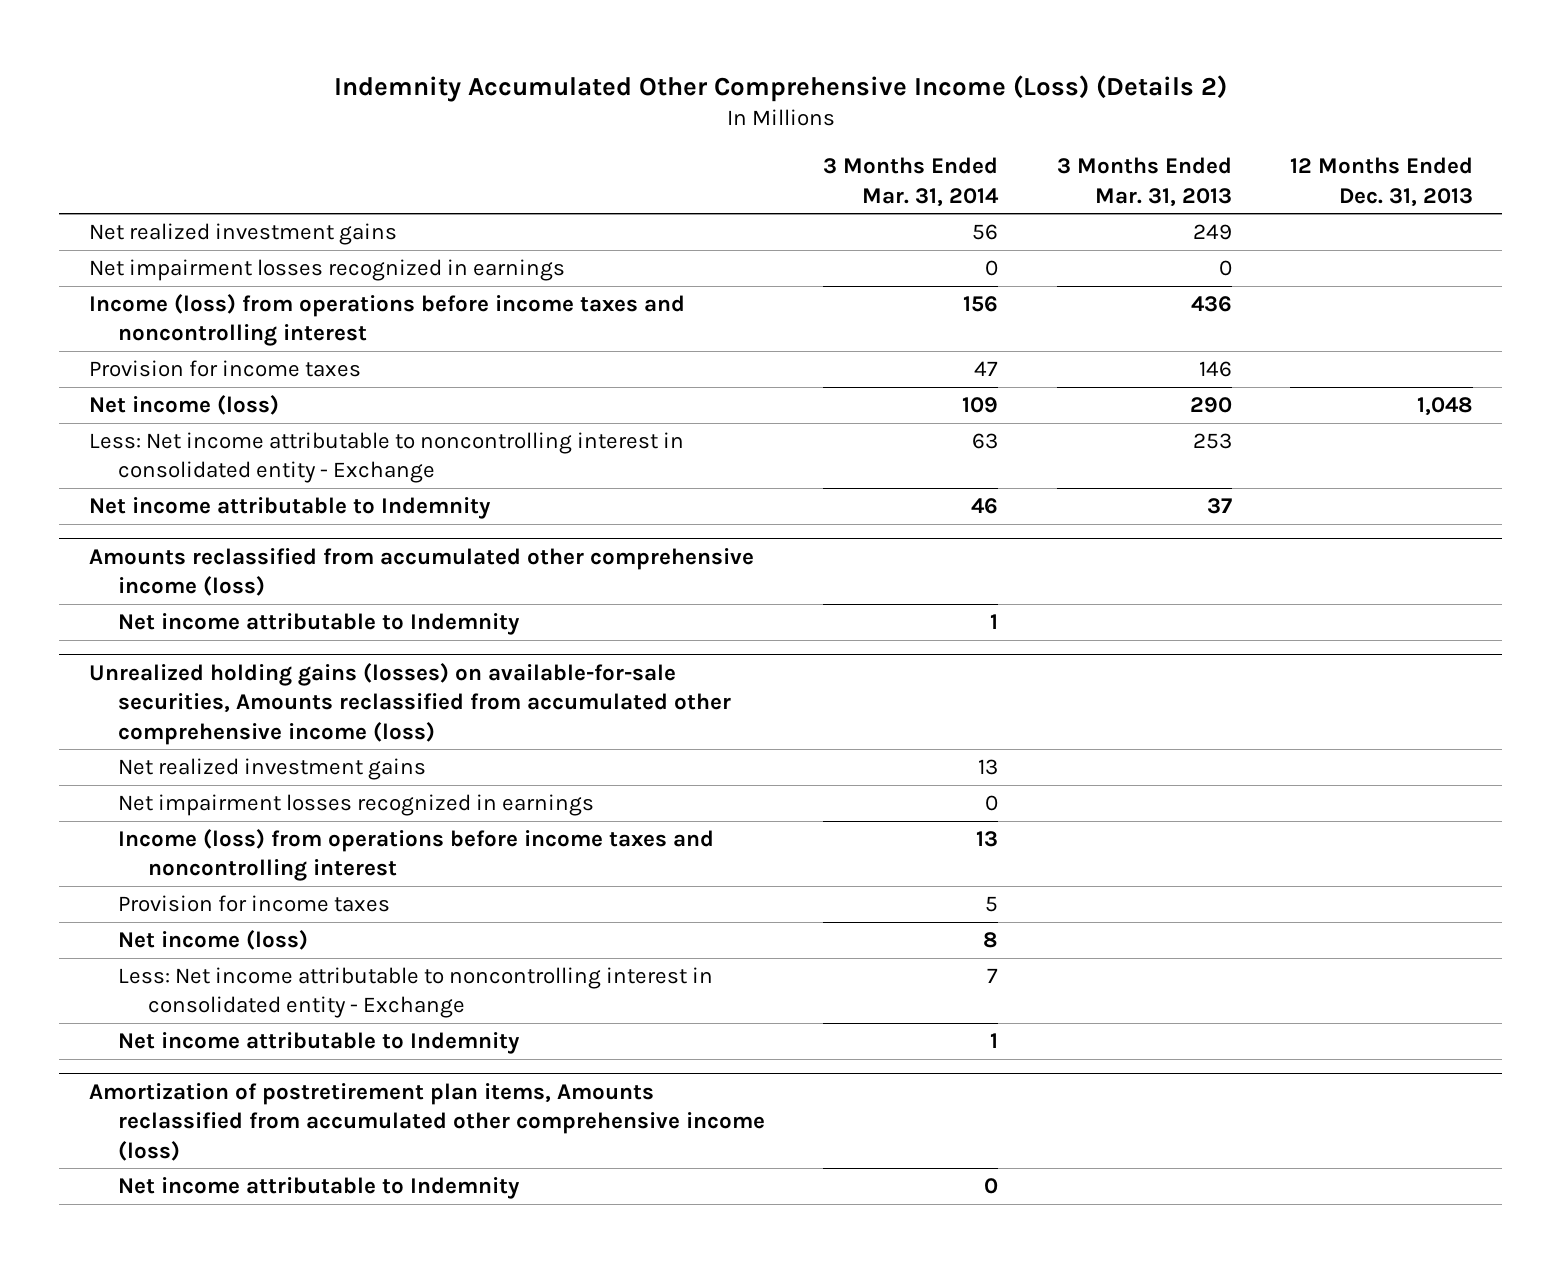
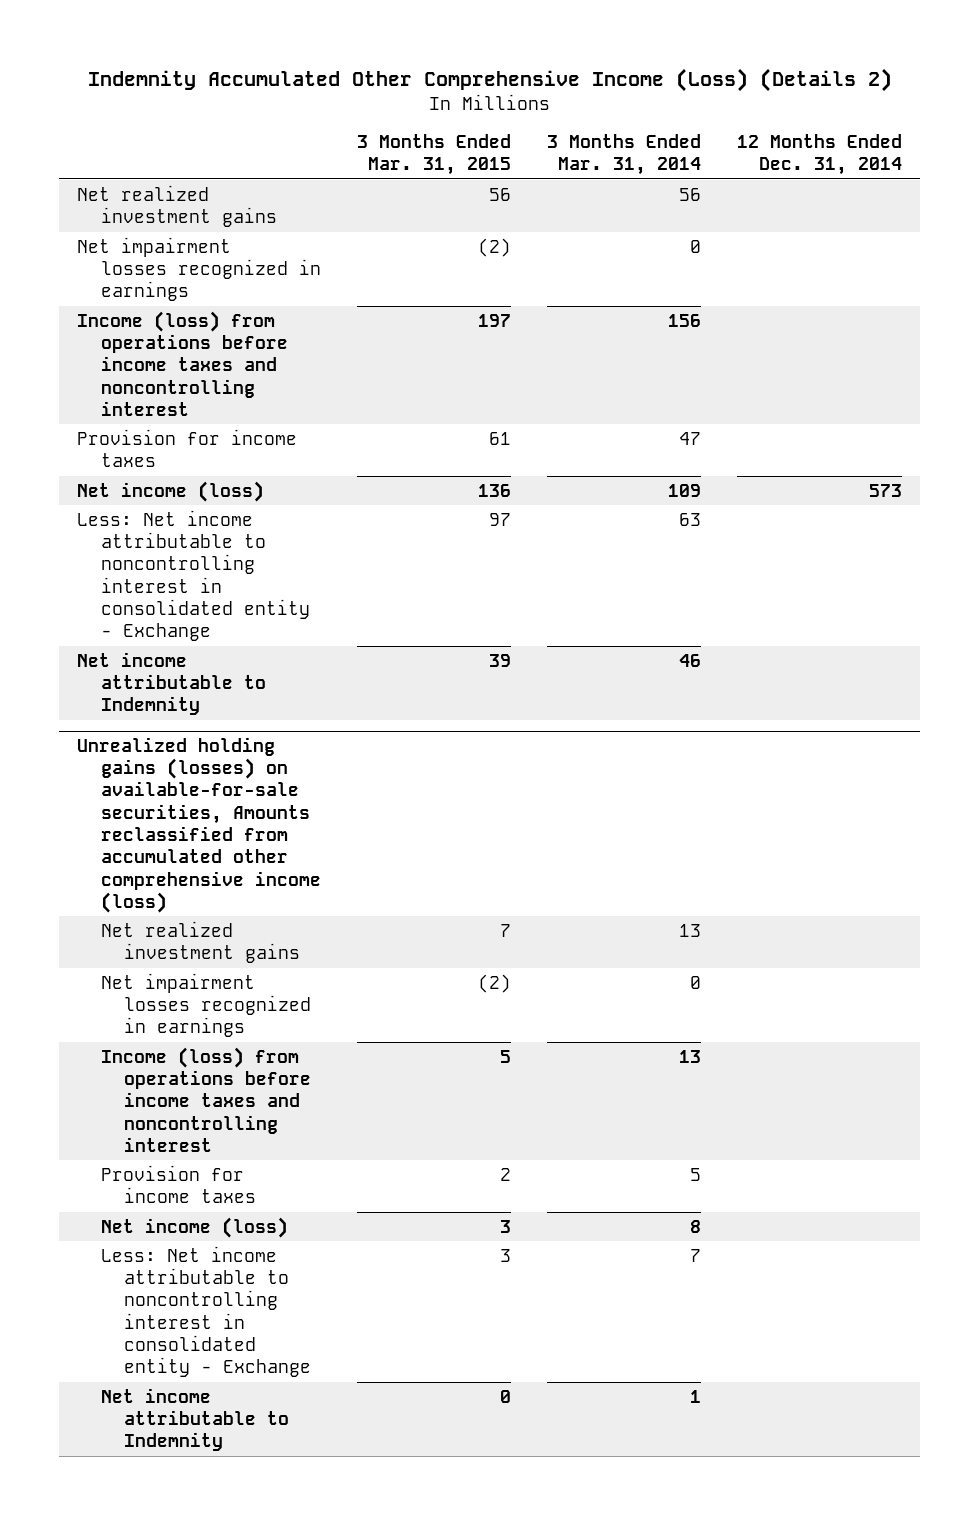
[1056,157,1232,207] 3 Months Ended Mar. 31, 2013 -> none
[1290,157,1474,207] 12 Months Ended Dec. 31, 2013 -> none
none -> [356,134,511,176] 3 Months Ended Mar. 31, 2015
none -> [737,134,903,176] 12 Months Ended Dec. 31, 2014
[88,547,754,597] Amounts reclassified from accumulated other comprehensive income (loss) -> none
[118,612,521,635] Net income attributable to Indemnity -> none
[88,1082,766,1161] Amortization of postretirement plan items, Amounts reclassified from accumulated other comprehensive income (loss) -> none
[118,1176,521,1199] Net income attributable to Indemnity -> none

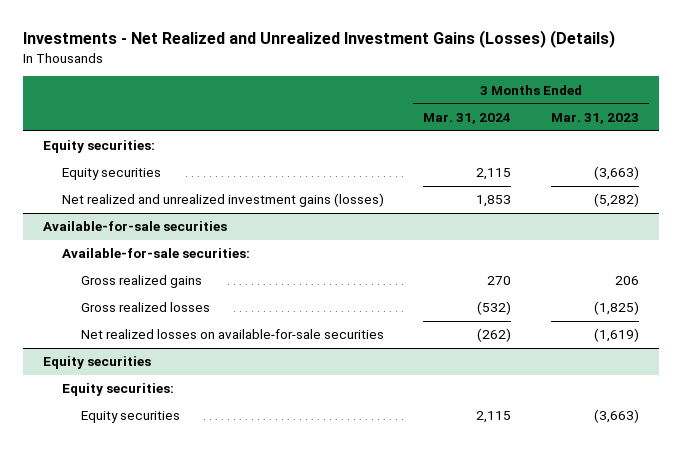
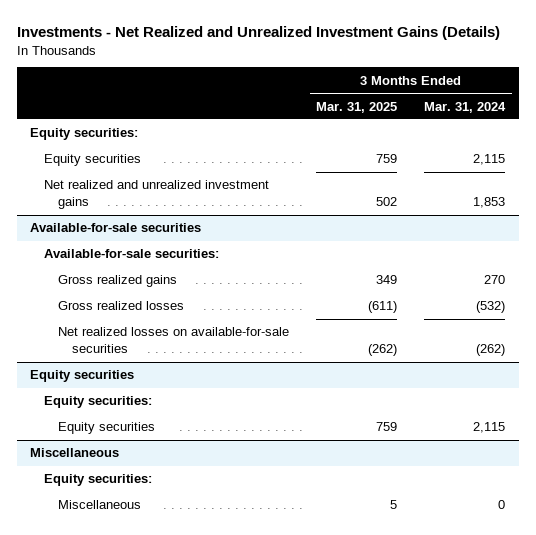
[22,30,615,49] Investments - Net Realized and Unrealized Investment Gains (Losses) (Details) -> [16,25,500,40] Investments - Net Realized and Unrealized Investment Gains (Details)
[551,113,640,125] Mar. 31, 2023 -> none
none -> [316,101,398,113] Mar. 31, 2025
[61,193,384,208] Net realized and unrealized investment gains (losses) -> [44,180,270,210] Net realized and unrealized investment gains
none -> [30,448,120,458] Miscellaneous
none -> [44,474,153,487] Equity securities:
none -> [58,500,142,510] Miscellaneous

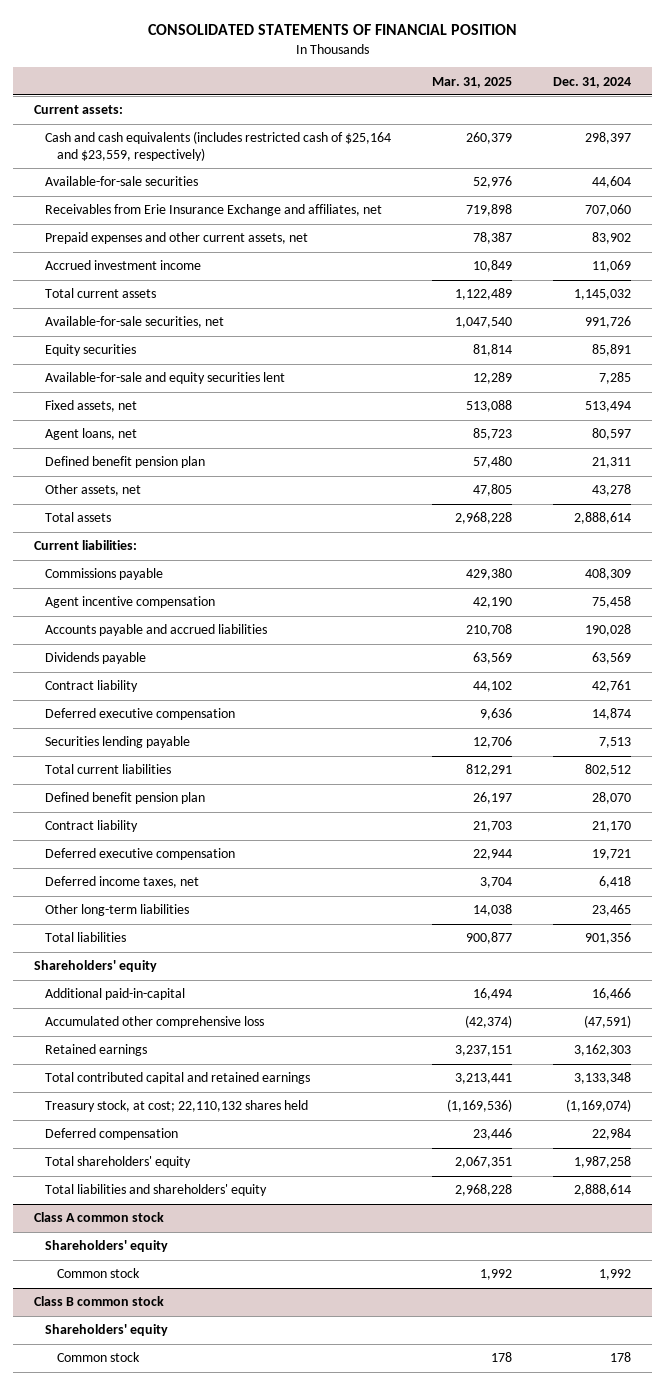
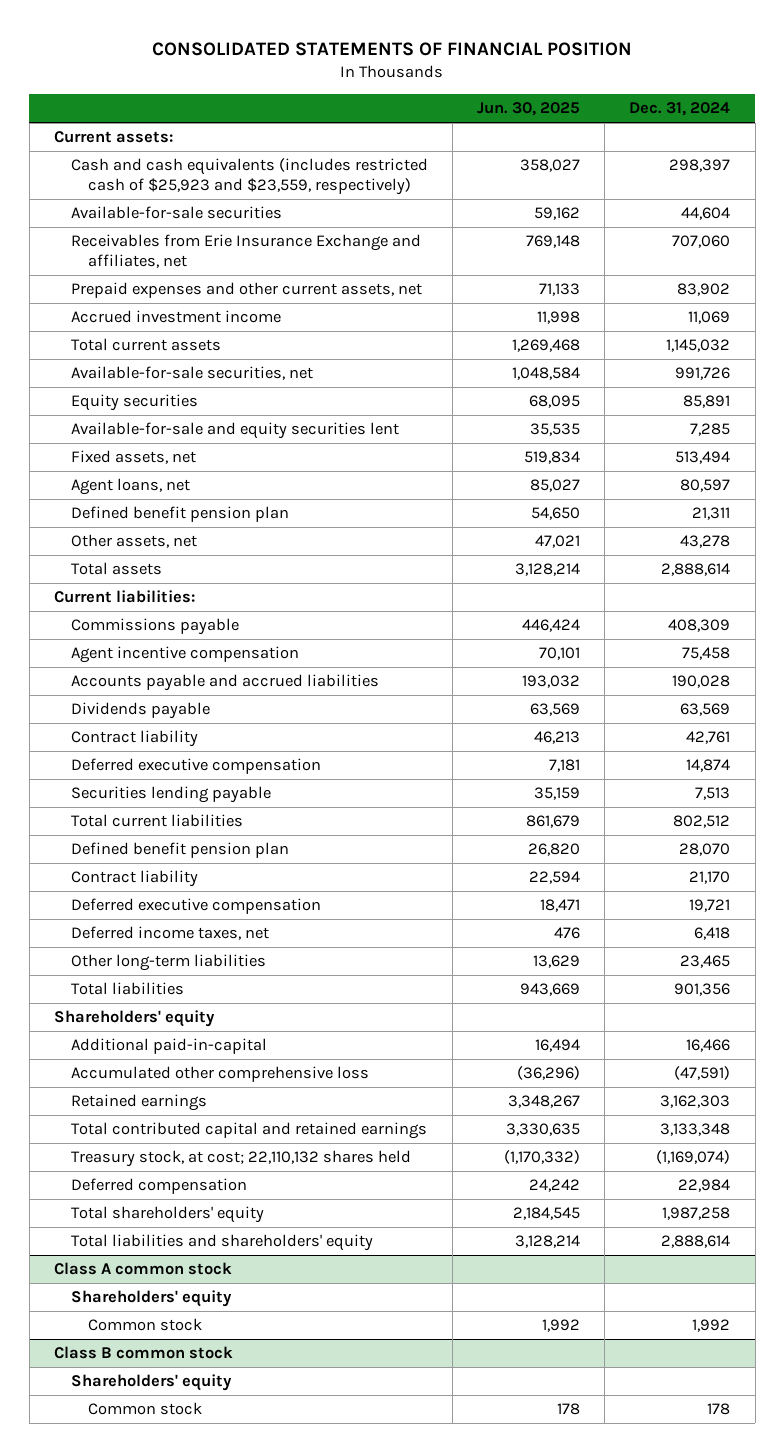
[432,76,513,88] Mar. 31, 2025 -> none
none -> [477,102,581,117] Jun. 30, 2025
[45,131,392,162] Cash and cash equivalents (includes restricted cash of $25,164 and $23,559, respectively) -> [70,158,428,196] Cash and cash equivalents (includes restricted cash of $25,923 and $23,559, respectively)

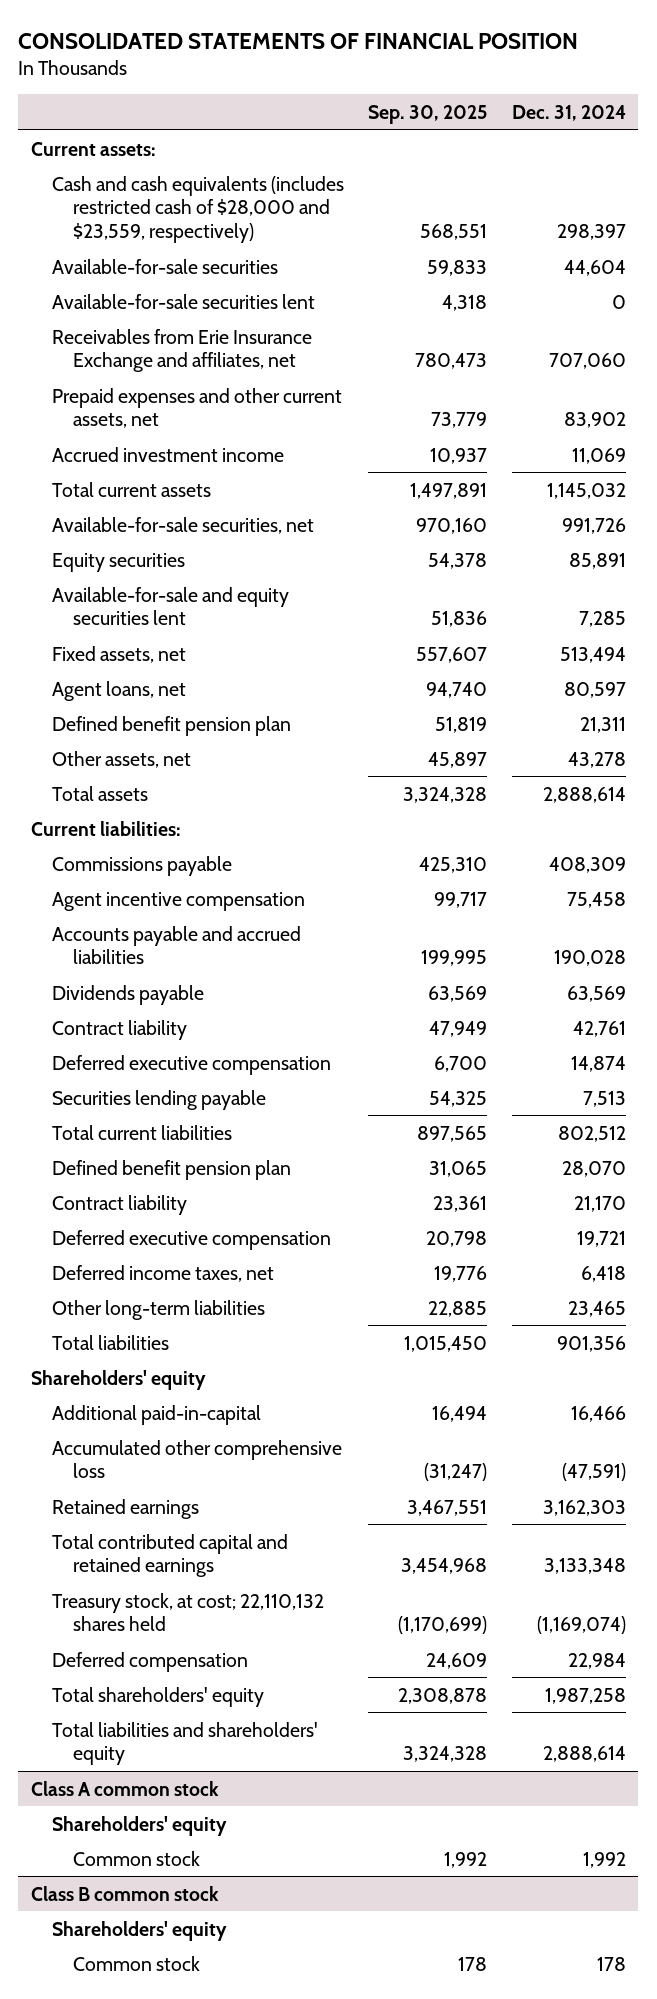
[477,102,581,117] Jun. 30, 2025 -> none
none -> [368,104,488,124] Sep. 30, 2025
[70,158,428,196] Cash and cash equivalents (includes restricted cash of $25,923 and $23,559, respectively) -> [51,175,344,244] Cash and cash equivalents (includes restricted cash of $28,000 and $23,559, respectively)
none -> [51,293,315,309] Available-for-sale securities lent

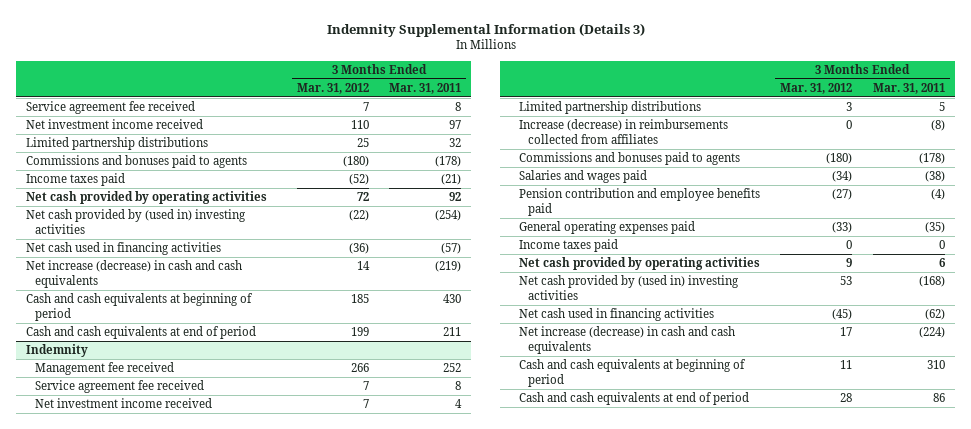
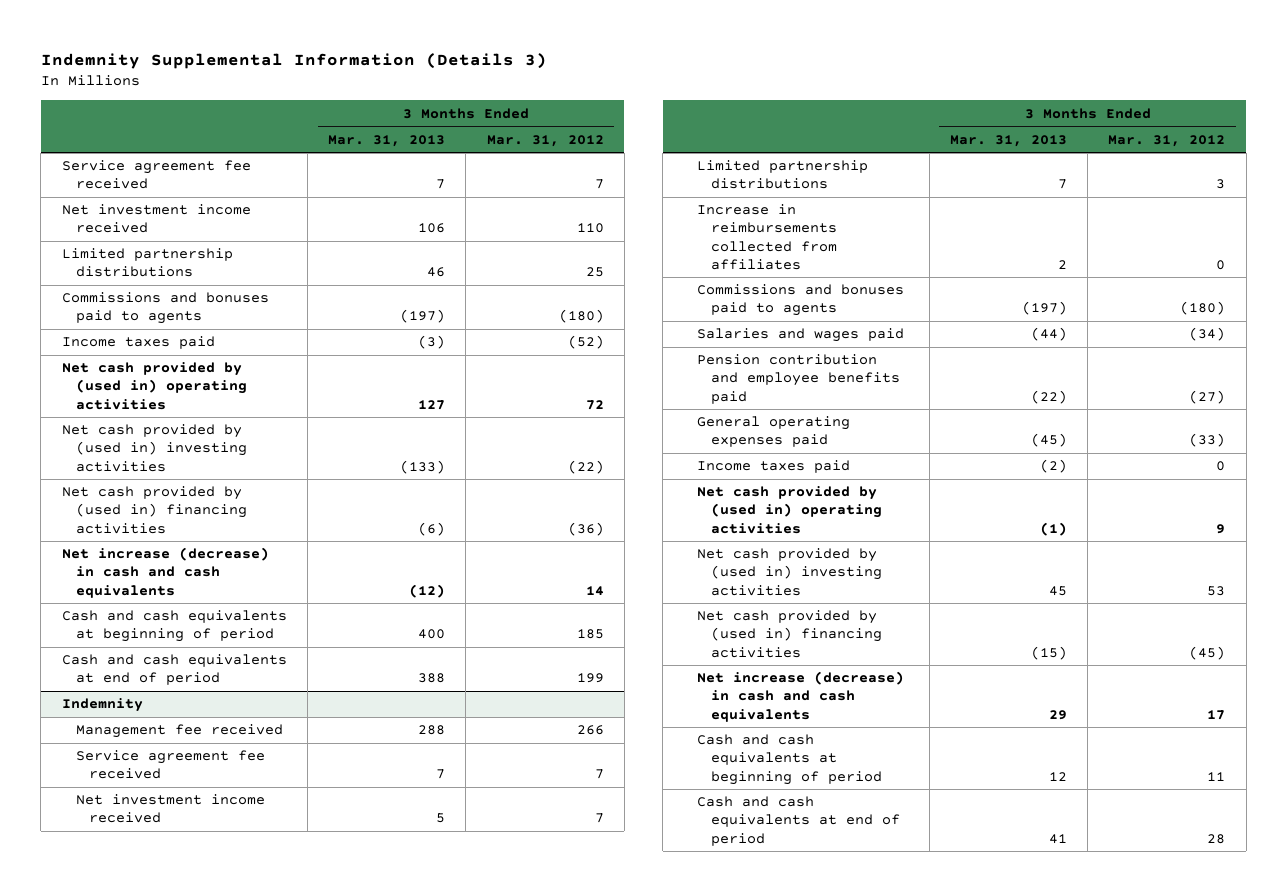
[389,82,462,94] Mar. 31, 2011 -> none
none -> [328,134,446,147] Mar. 31, 2013
[26,191,268,205] Net cash provided by operating activities -> [61,362,247,410] Net cash provided by (used in) operating activities
[26,242,222,256] Net cash used in financing activities -> [61,486,247,534] Net cash provided by (used in) financing activities
[518,119,728,144] Increase (decrease) in reimbursements collected from affiliates -> [697,204,837,270] Increase in reimbursements collected from affiliates
[518,257,760,271] Net cash provided by operating activities -> [697,486,882,534] Net cash provided by (used in) operating activities
[518,308,714,322] Net cash used in financing activities -> [697,610,882,658] Net cash provided by (used in) financing activities

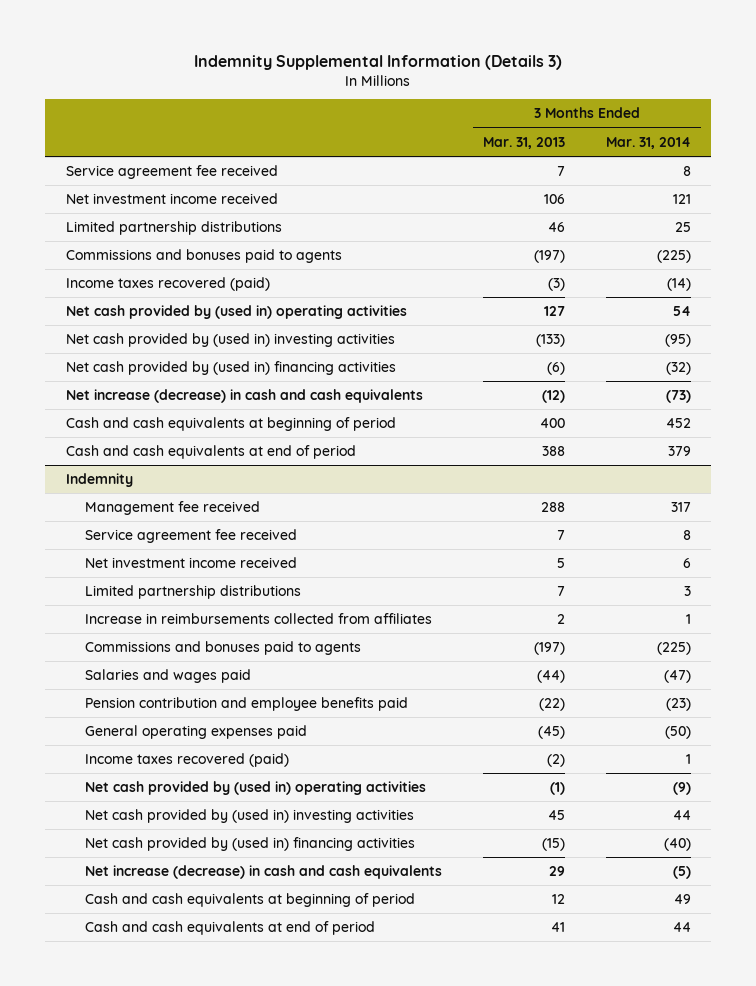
[486,134,604,147] Mar. 31, 2012 -> none
none -> [605,136,691,149] Mar. 31, 2014
[61,336,215,350] Income taxes paid -> [65,277,270,292] Income taxes recovered (paid)
[697,460,851,474] Income taxes paid -> [85,753,290,768] Income taxes recovered (paid)

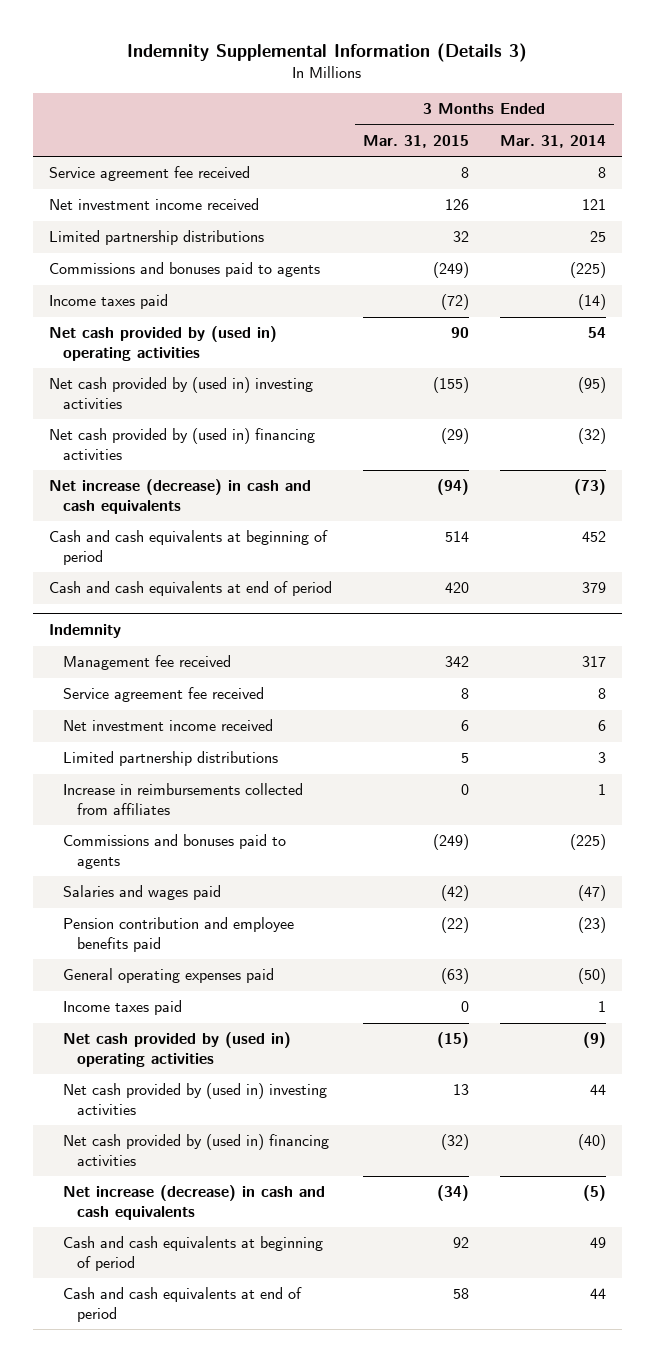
[482,136,565,149] Mar. 31, 2013 -> none
none -> [362,134,469,148] Mar. 31, 2015
[65,277,270,292] Income taxes recovered (paid) -> [48,294,168,310] Income taxes paid
[85,753,290,768] Income taxes recovered (paid) -> [62,1000,182,1016] Income taxes paid

